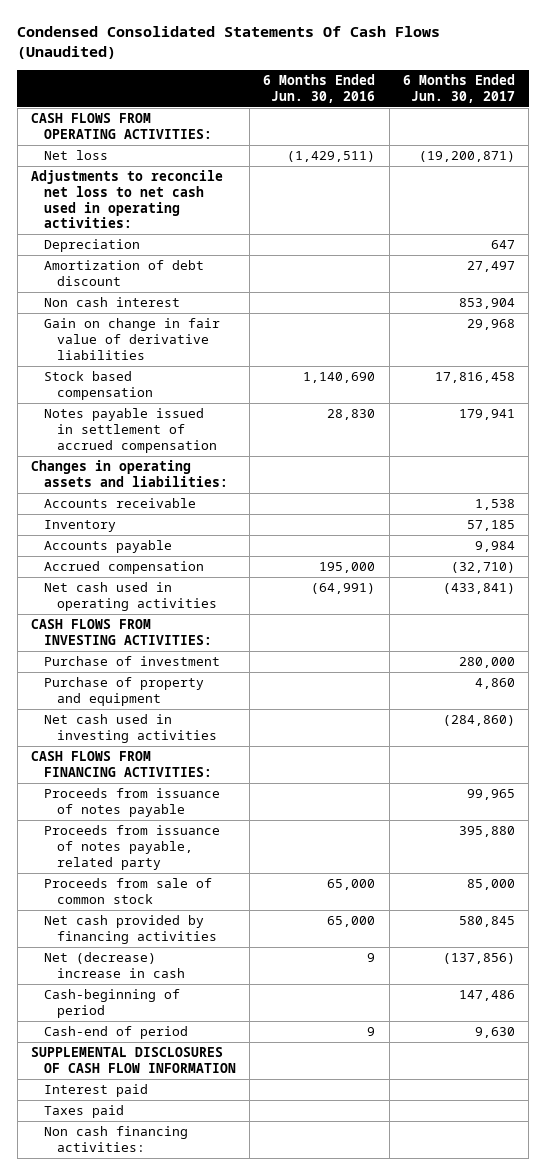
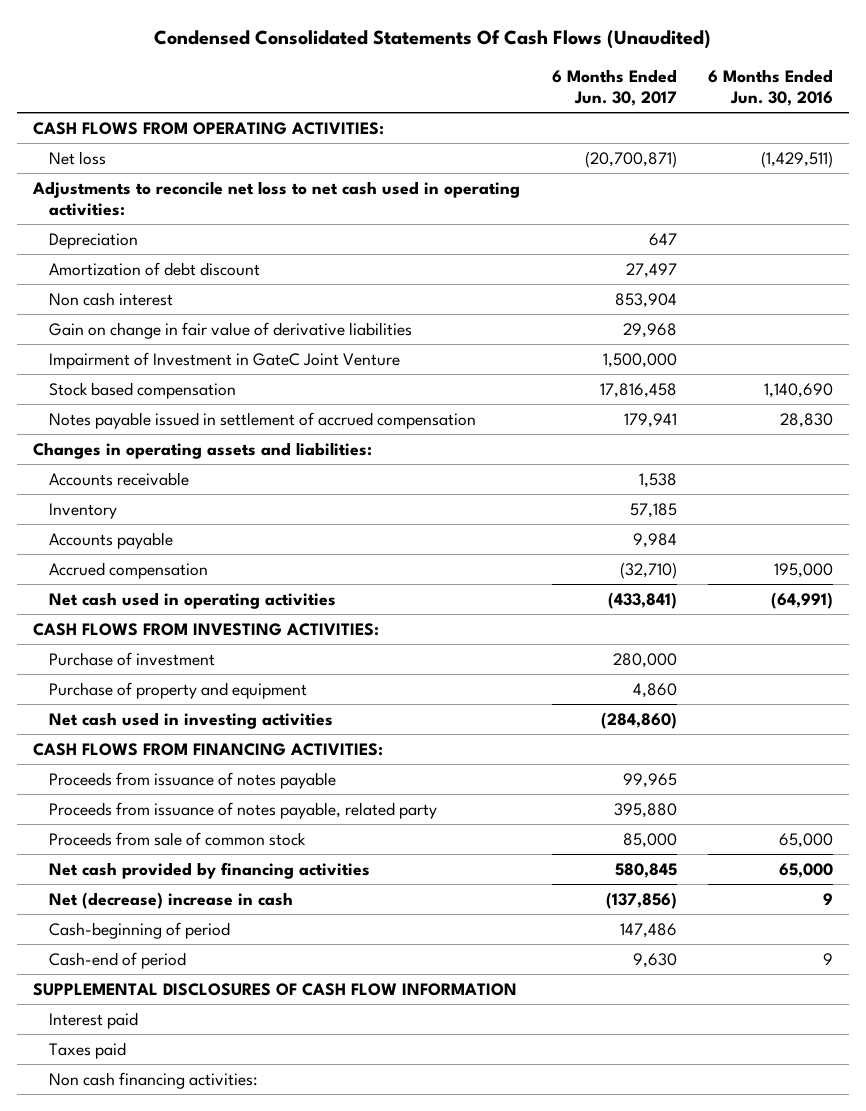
[418,151,515,163] (19,200,871) -> [584,150,677,168] (20,700,871)
none -> [49,351,401,369] Impairment of Investment in GateC Joint Venture

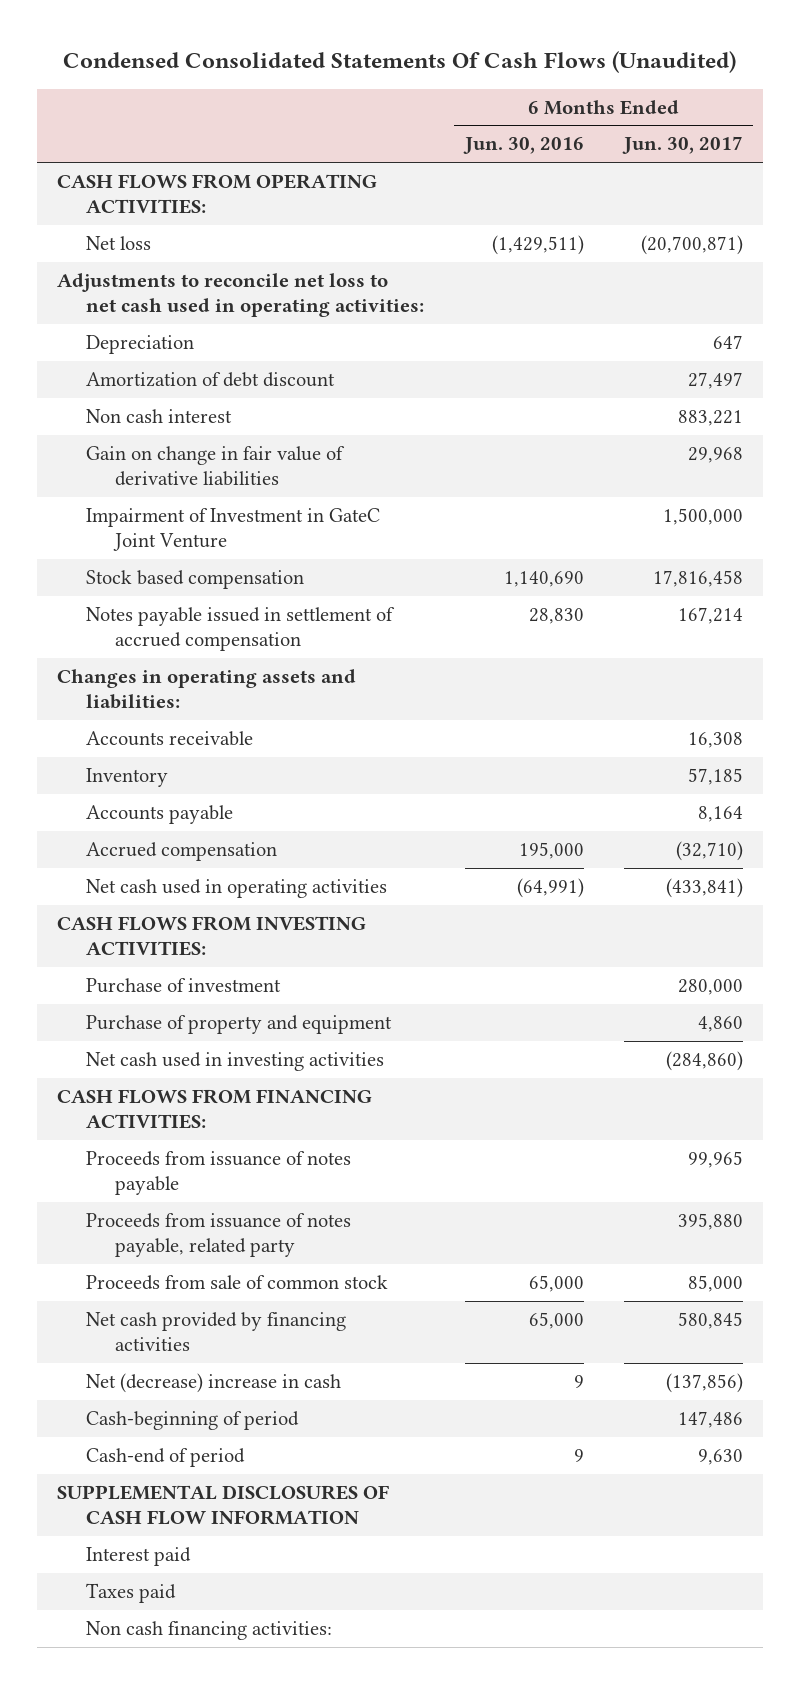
[614,292,677,308] 853,904 -> [677,409,743,426] 883,221
[623,412,677,428] 179,941 -> [677,606,743,624] 167,214
[638,472,677,488] 1,538 -> [687,731,743,748] 16,308
[632,532,677,548] 9,984 -> [697,805,743,822] 8,164

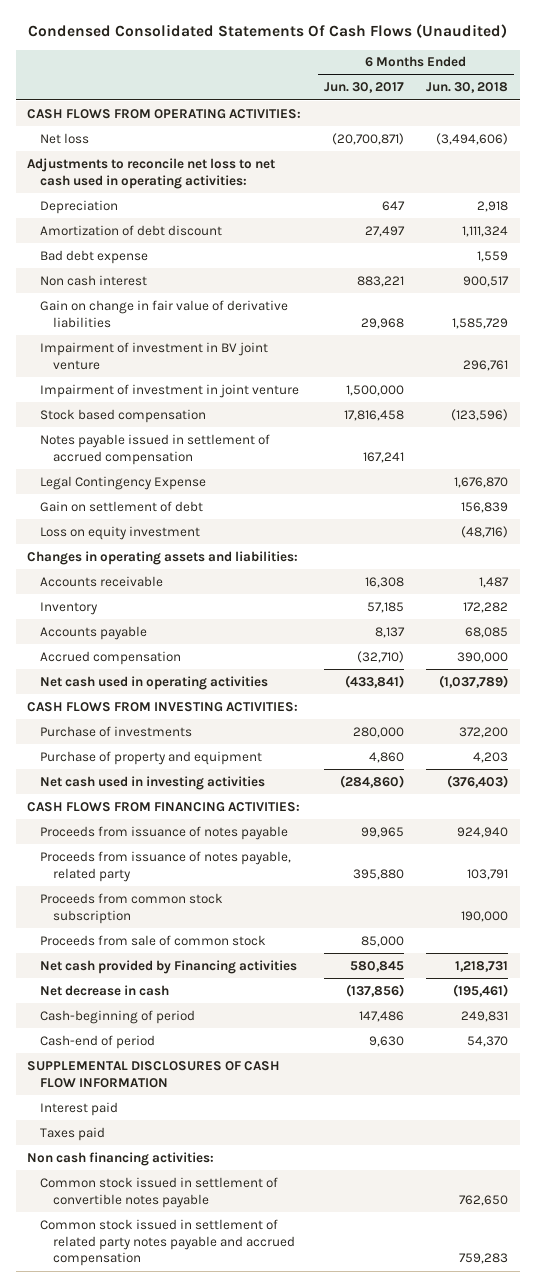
[462,137,584,155] Jun. 30, 2016 -> none
none -> [426,82,509,94] Jun. 30, 2018
none -> [40,249,149,264] Bad debt expense
none -> [40,341,269,370] Impairment of investment in BV joint venture
[86,507,381,552] Impairment of Investment in GateC Joint Venture -> [40,383,300,398] Impairment of investment in joint venture
[677,606,743,624] 167,214 -> [362,451,404,463] 167,241
none -> [40,475,207,490] Legal Contingency Expense
none -> [40,500,204,512] Gain on settlement of debt
none -> [40,525,201,540] Loss on equity investment
[697,805,743,822] 8,164 -> [374,626,405,638] 8,137
[86,977,282,993] Purchase of investment -> [40,725,193,737] Purchase of investments
none -> [40,892,224,924] Proceeds from common stock subscription
[86,1311,347,1352] Net cash provided by financing activities -> [40,959,298,974] Net cash provided by Financing activities
[86,1372,342,1393] Net (decrease) increase in cash -> [40,984,170,996] Net decrease in cash
none -> [40,1176,279,1208] Common stock issued in settlement of convertible notes payable
none -> [40,1218,296,1267] Common stock issued in settlement of related party notes payable and accrued compensation

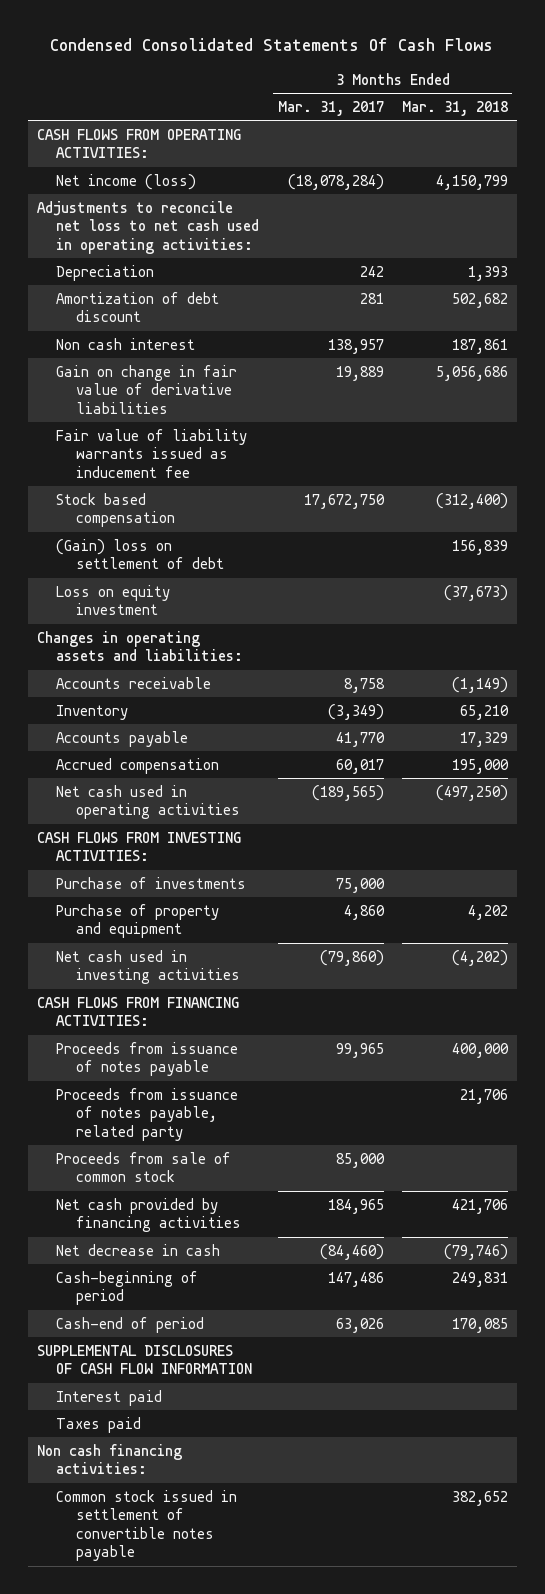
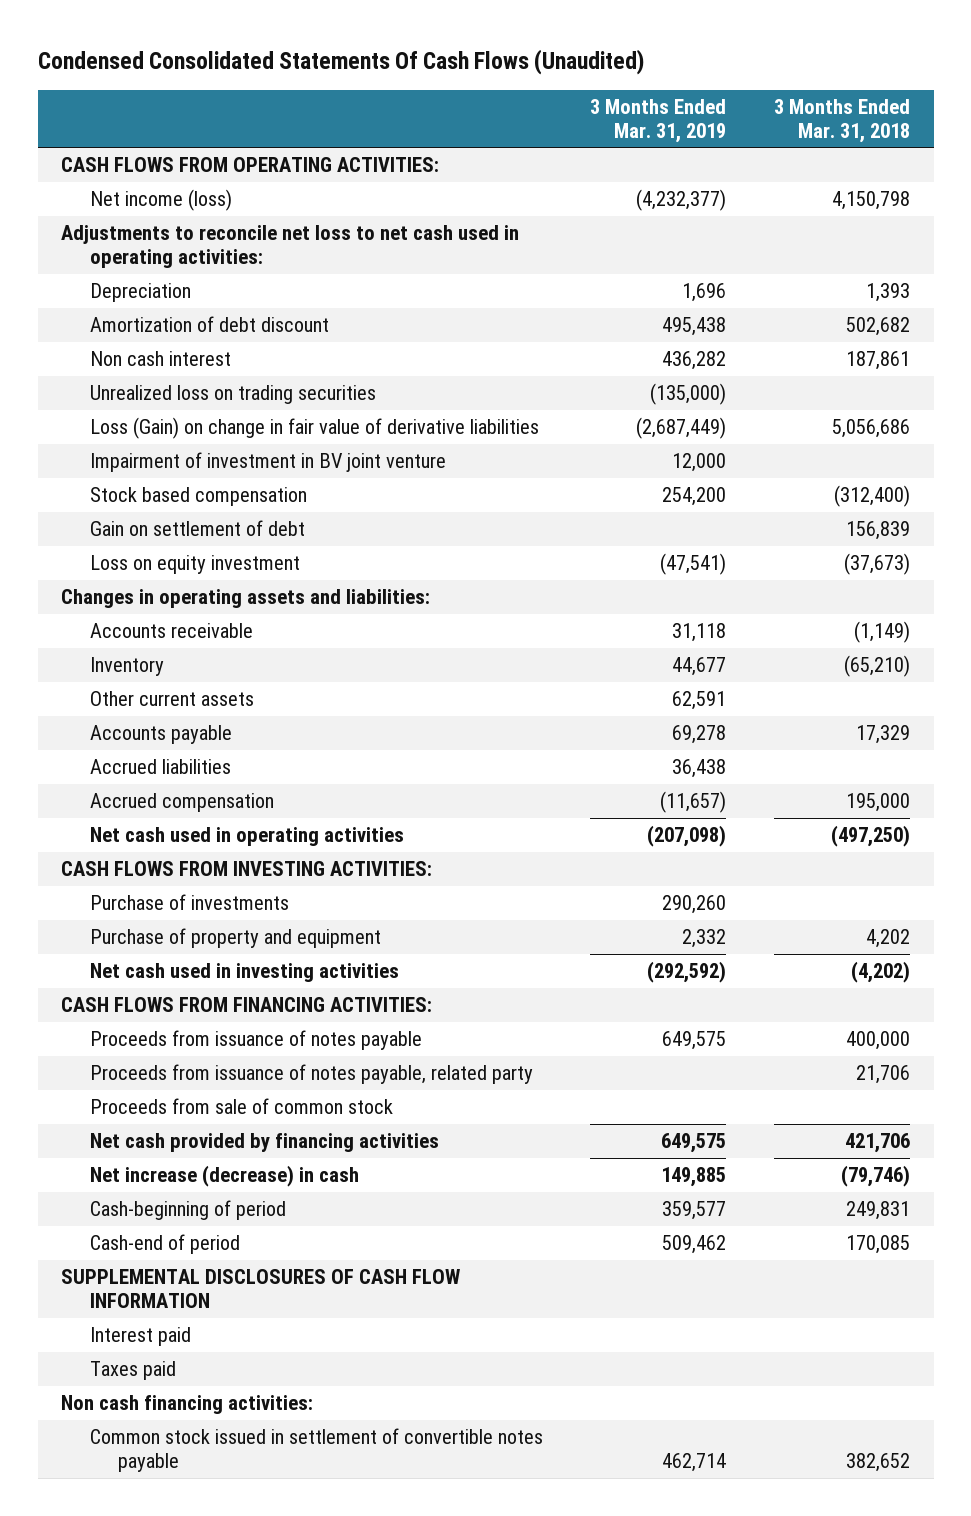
[50,38,494,52] Condensed Consolidated Statements Of Cash Flows -> [37,49,644,76] Condensed Consolidated Statements Of Cash Flows (Unaudited)
[277,100,384,116] Mar. 31, 2017 -> none
none -> [590,98,727,143] 3 Months Ended Mar. 31, 2019
[435,174,508,190] 4,150,799 -> [831,191,910,211] 4,150,798
[56,428,248,478] Fair value of liability warrants issued as inducement fee -> none
none -> [89,385,376,405] Unrealized loss on trading securities
[56,364,238,414] Gain on change in fair value of derivative liabilities -> [89,417,539,440] Loss (Gain) on change in fair value of derivative liabilities
none -> [89,452,446,473] Impairment of investment in BV joint venture
[56,538,224,570] (Gain) loss on settlement of debt -> [89,520,305,537] Gain on settlement of debt
[459,704,509,720] 65,210 -> [843,655,910,678] (65,210)
none -> [89,691,254,707] Other current assets
none -> [89,759,231,775] Accrued liabilities
[56,1243,221,1256] Net decrease in cash -> [89,1165,359,1188] Net increase (decrease) in cash

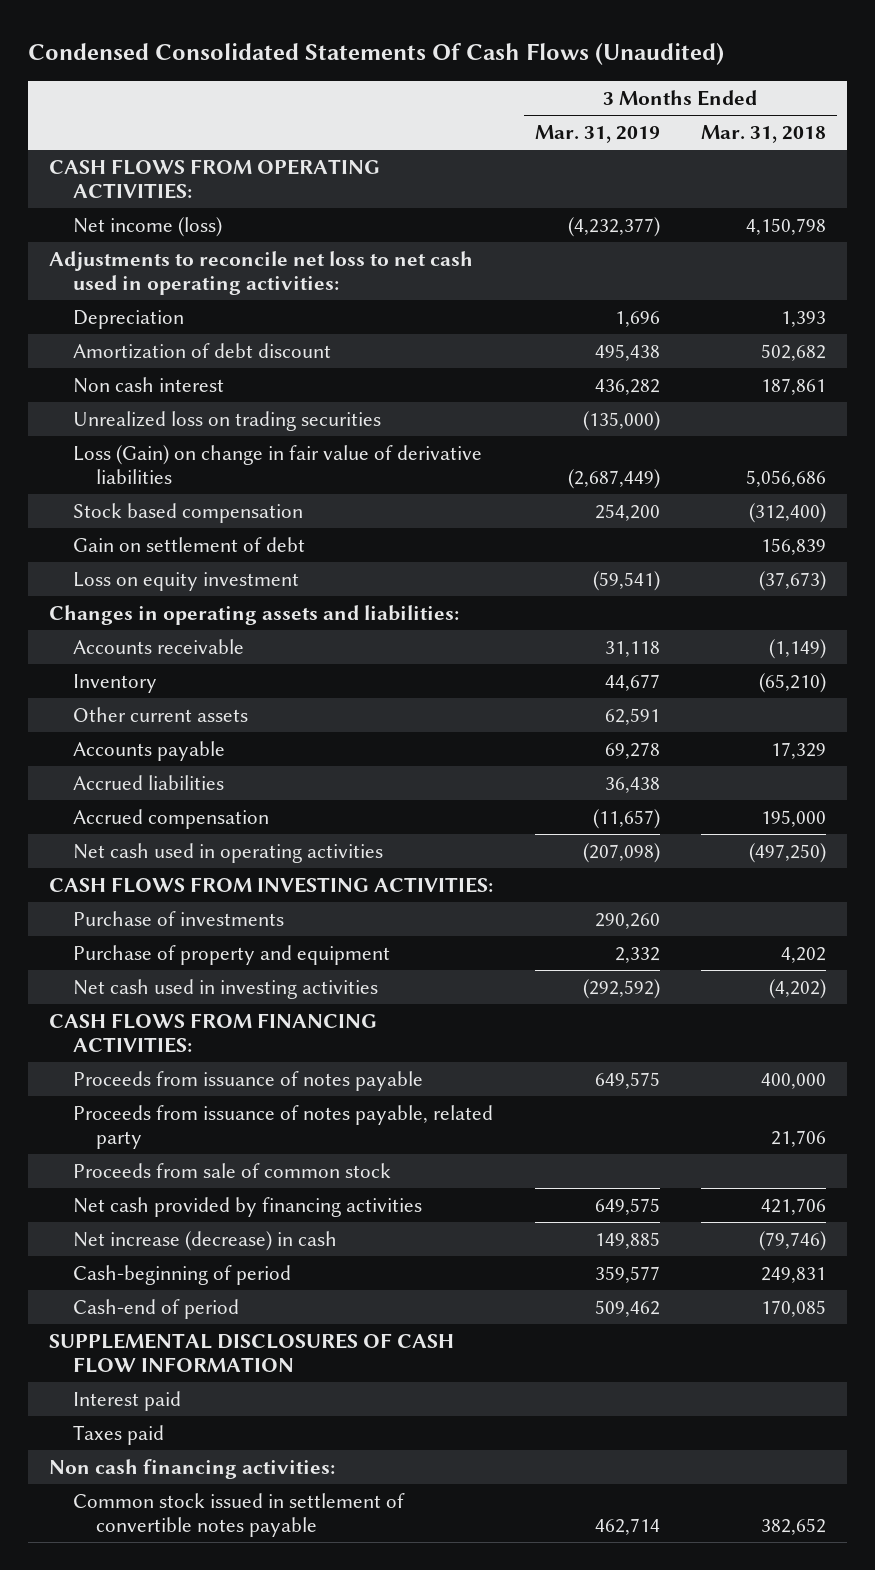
[89,452,446,473] Impairment of investment in BV joint venture -> none
[660,553,727,576] (47,541) -> [592,570,660,591] (59,541)

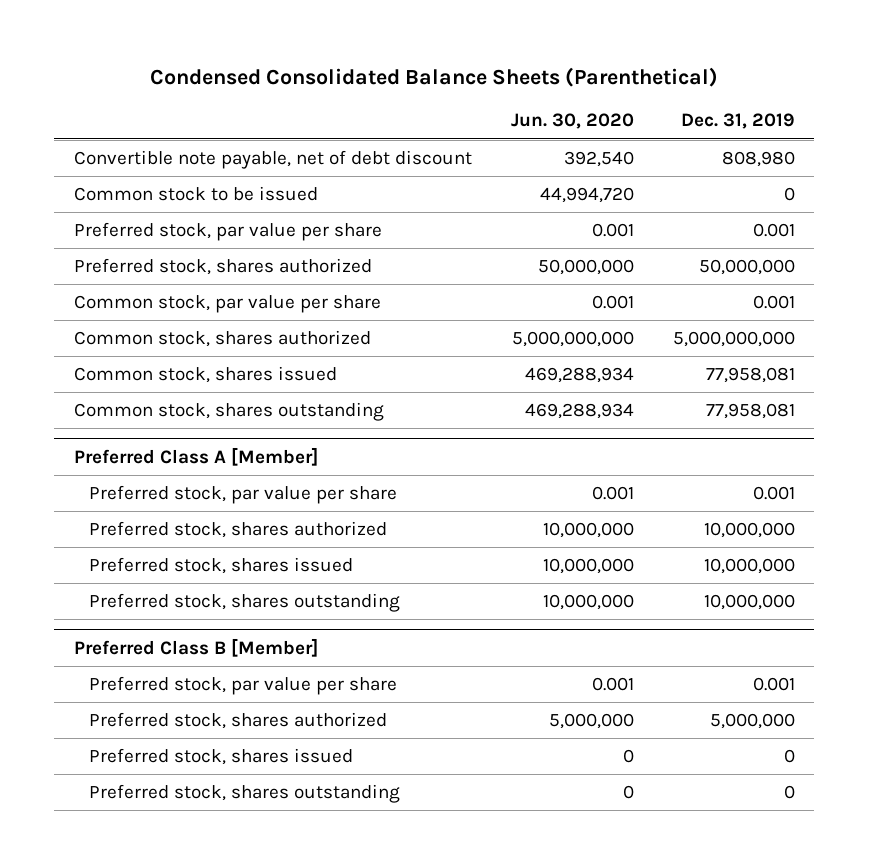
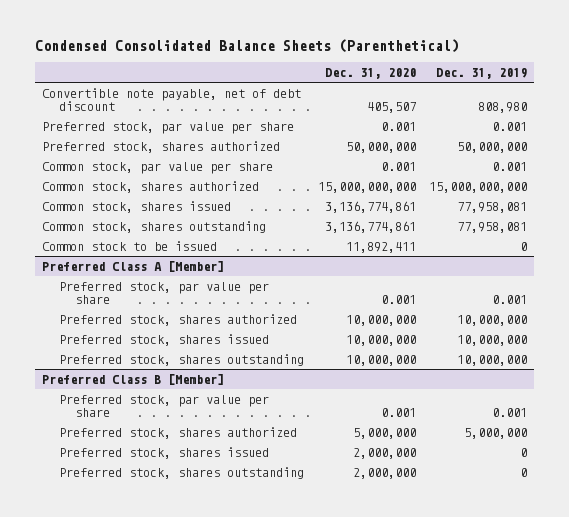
[510,113,634,130] Jun. 30, 2020 -> none
none -> [324,67,416,79] Dec. 31, 2020
[672,331,795,348] 5,000,000,000 -> [429,182,528,194] 15,000,000,000
[73,186,318,202] Common stock to be issued -> [42,241,218,252] Common stock to be issued

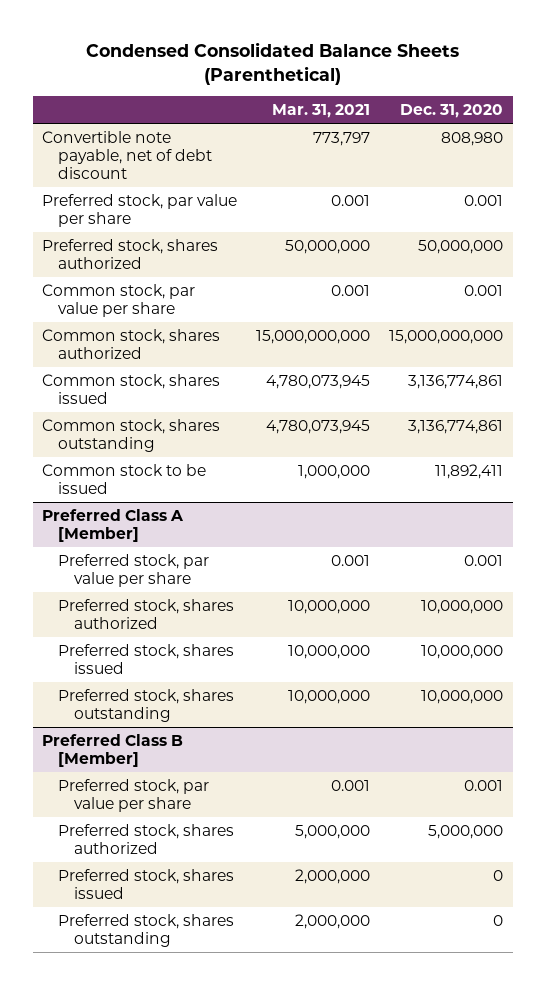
[436,67,528,79] Dec. 31, 2019 -> none
none -> [272,104,371,119] Mar. 31, 2021
[366,102,416,114] 405,507 -> [441,131,504,146] 808,980
[352,448,416,460] 2,000,000 -> [493,869,504,881] 0
[352,468,416,480] 2,000,000 -> [493,914,504,926] 0

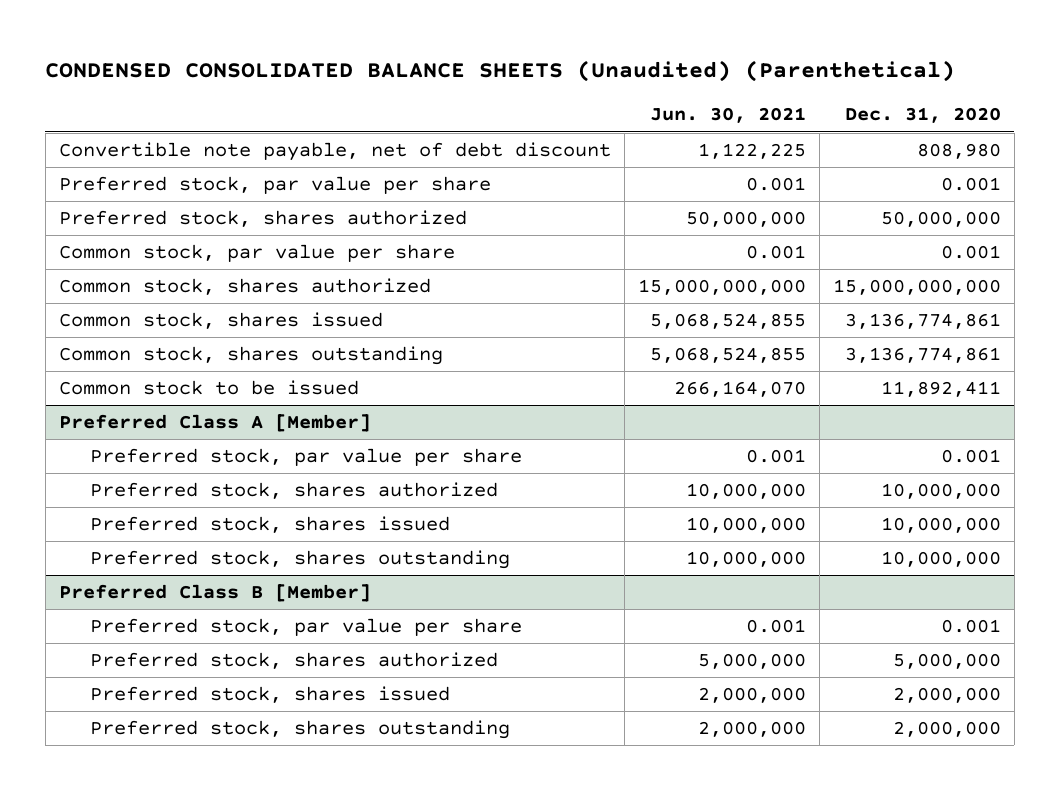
[85,41,459,85] Condensed Consolidated Balance Sheets (Parenthetical) -> [45,59,956,82] CONDENSED CONSOLIDATED BALANCE SHEETS (Unaudited) (Parenthetical)
[272,104,371,119] Mar. 31, 2021 -> none
none -> [649,107,806,124] Jun. 30, 2021
[493,869,504,881] 0 -> [892,687,1001,704] 2,000,000
[493,914,504,926] 0 -> [892,721,1001,738] 2,000,000

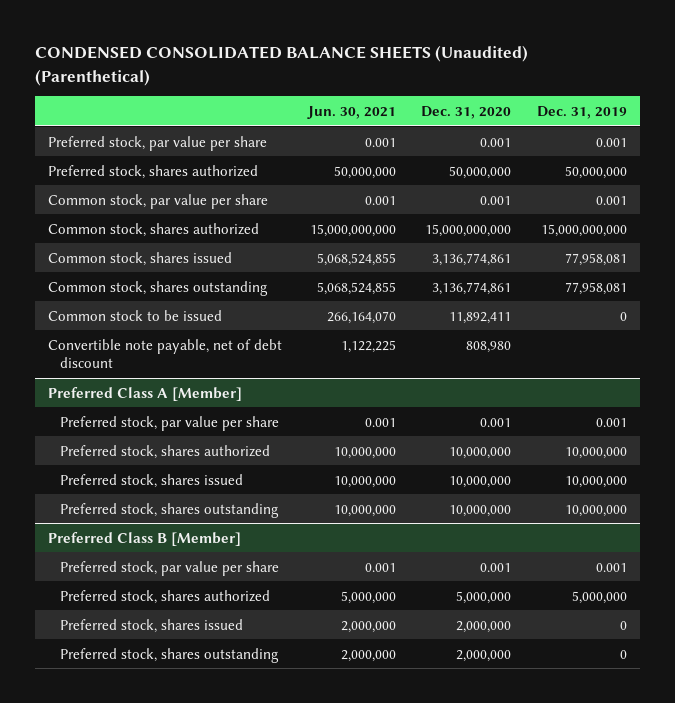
none -> [536,106,627,120] Dec. 31, 2019
[58,142,611,162] Convertible note payable, net of debt discount -> [47,338,282,369] Convertible note payable, net of debt discount

